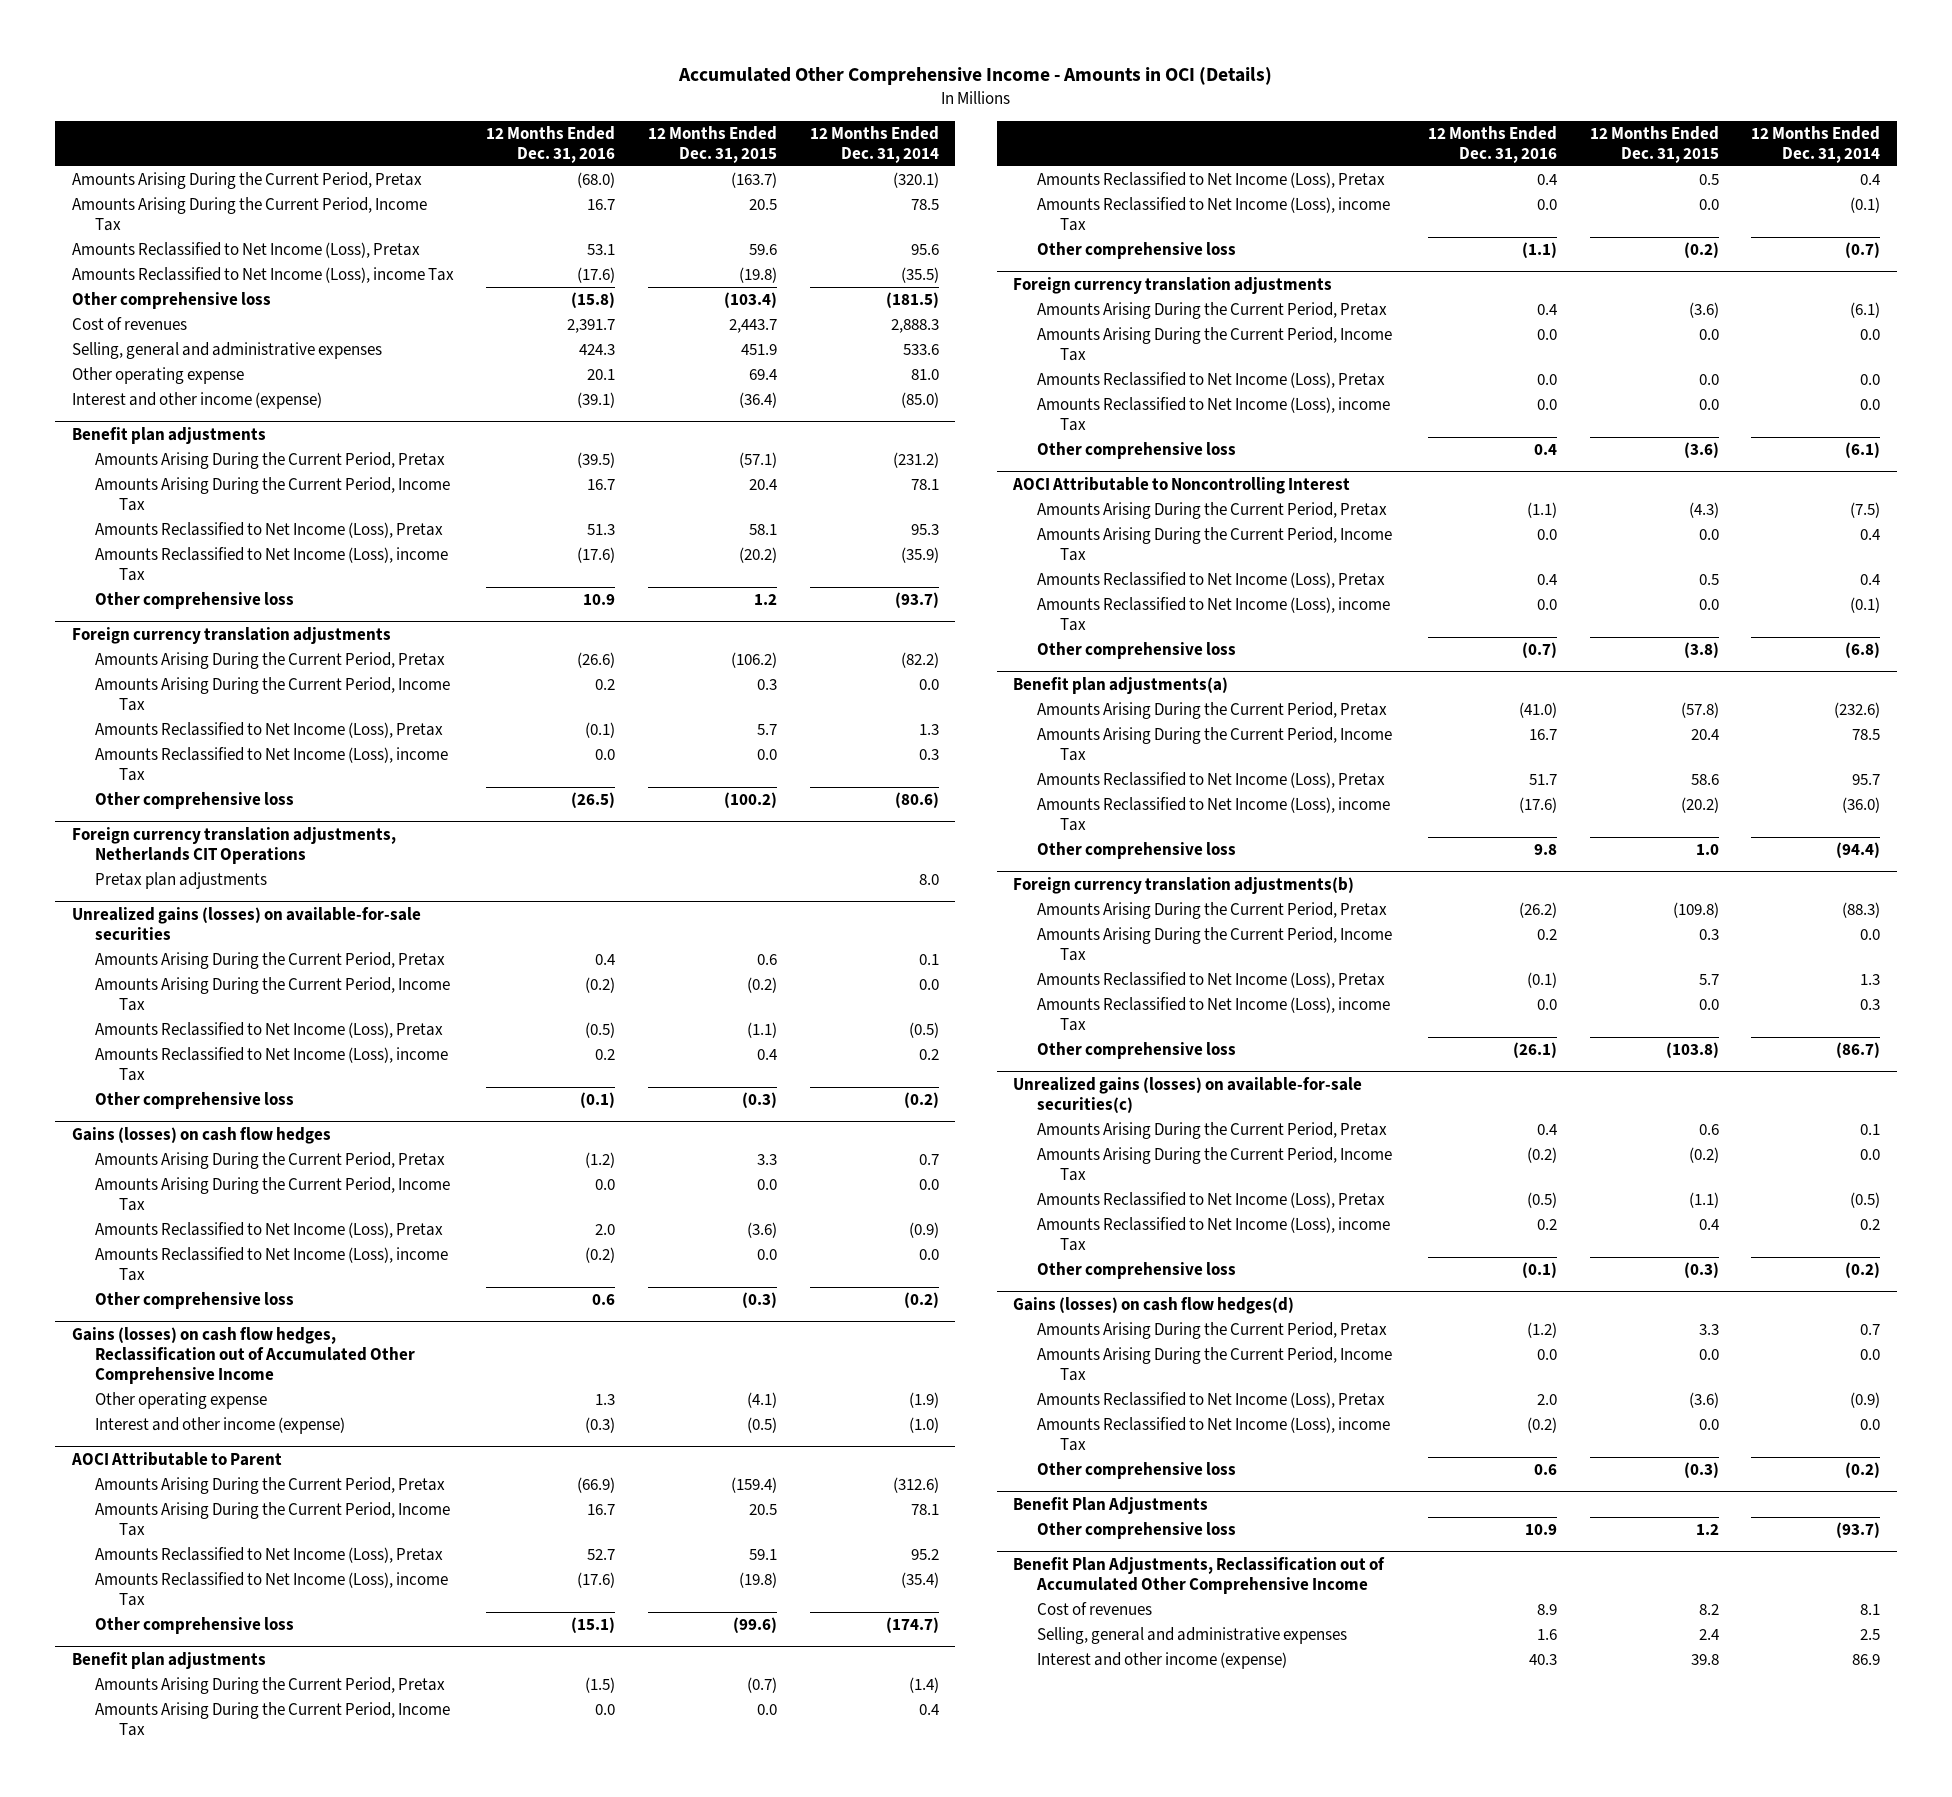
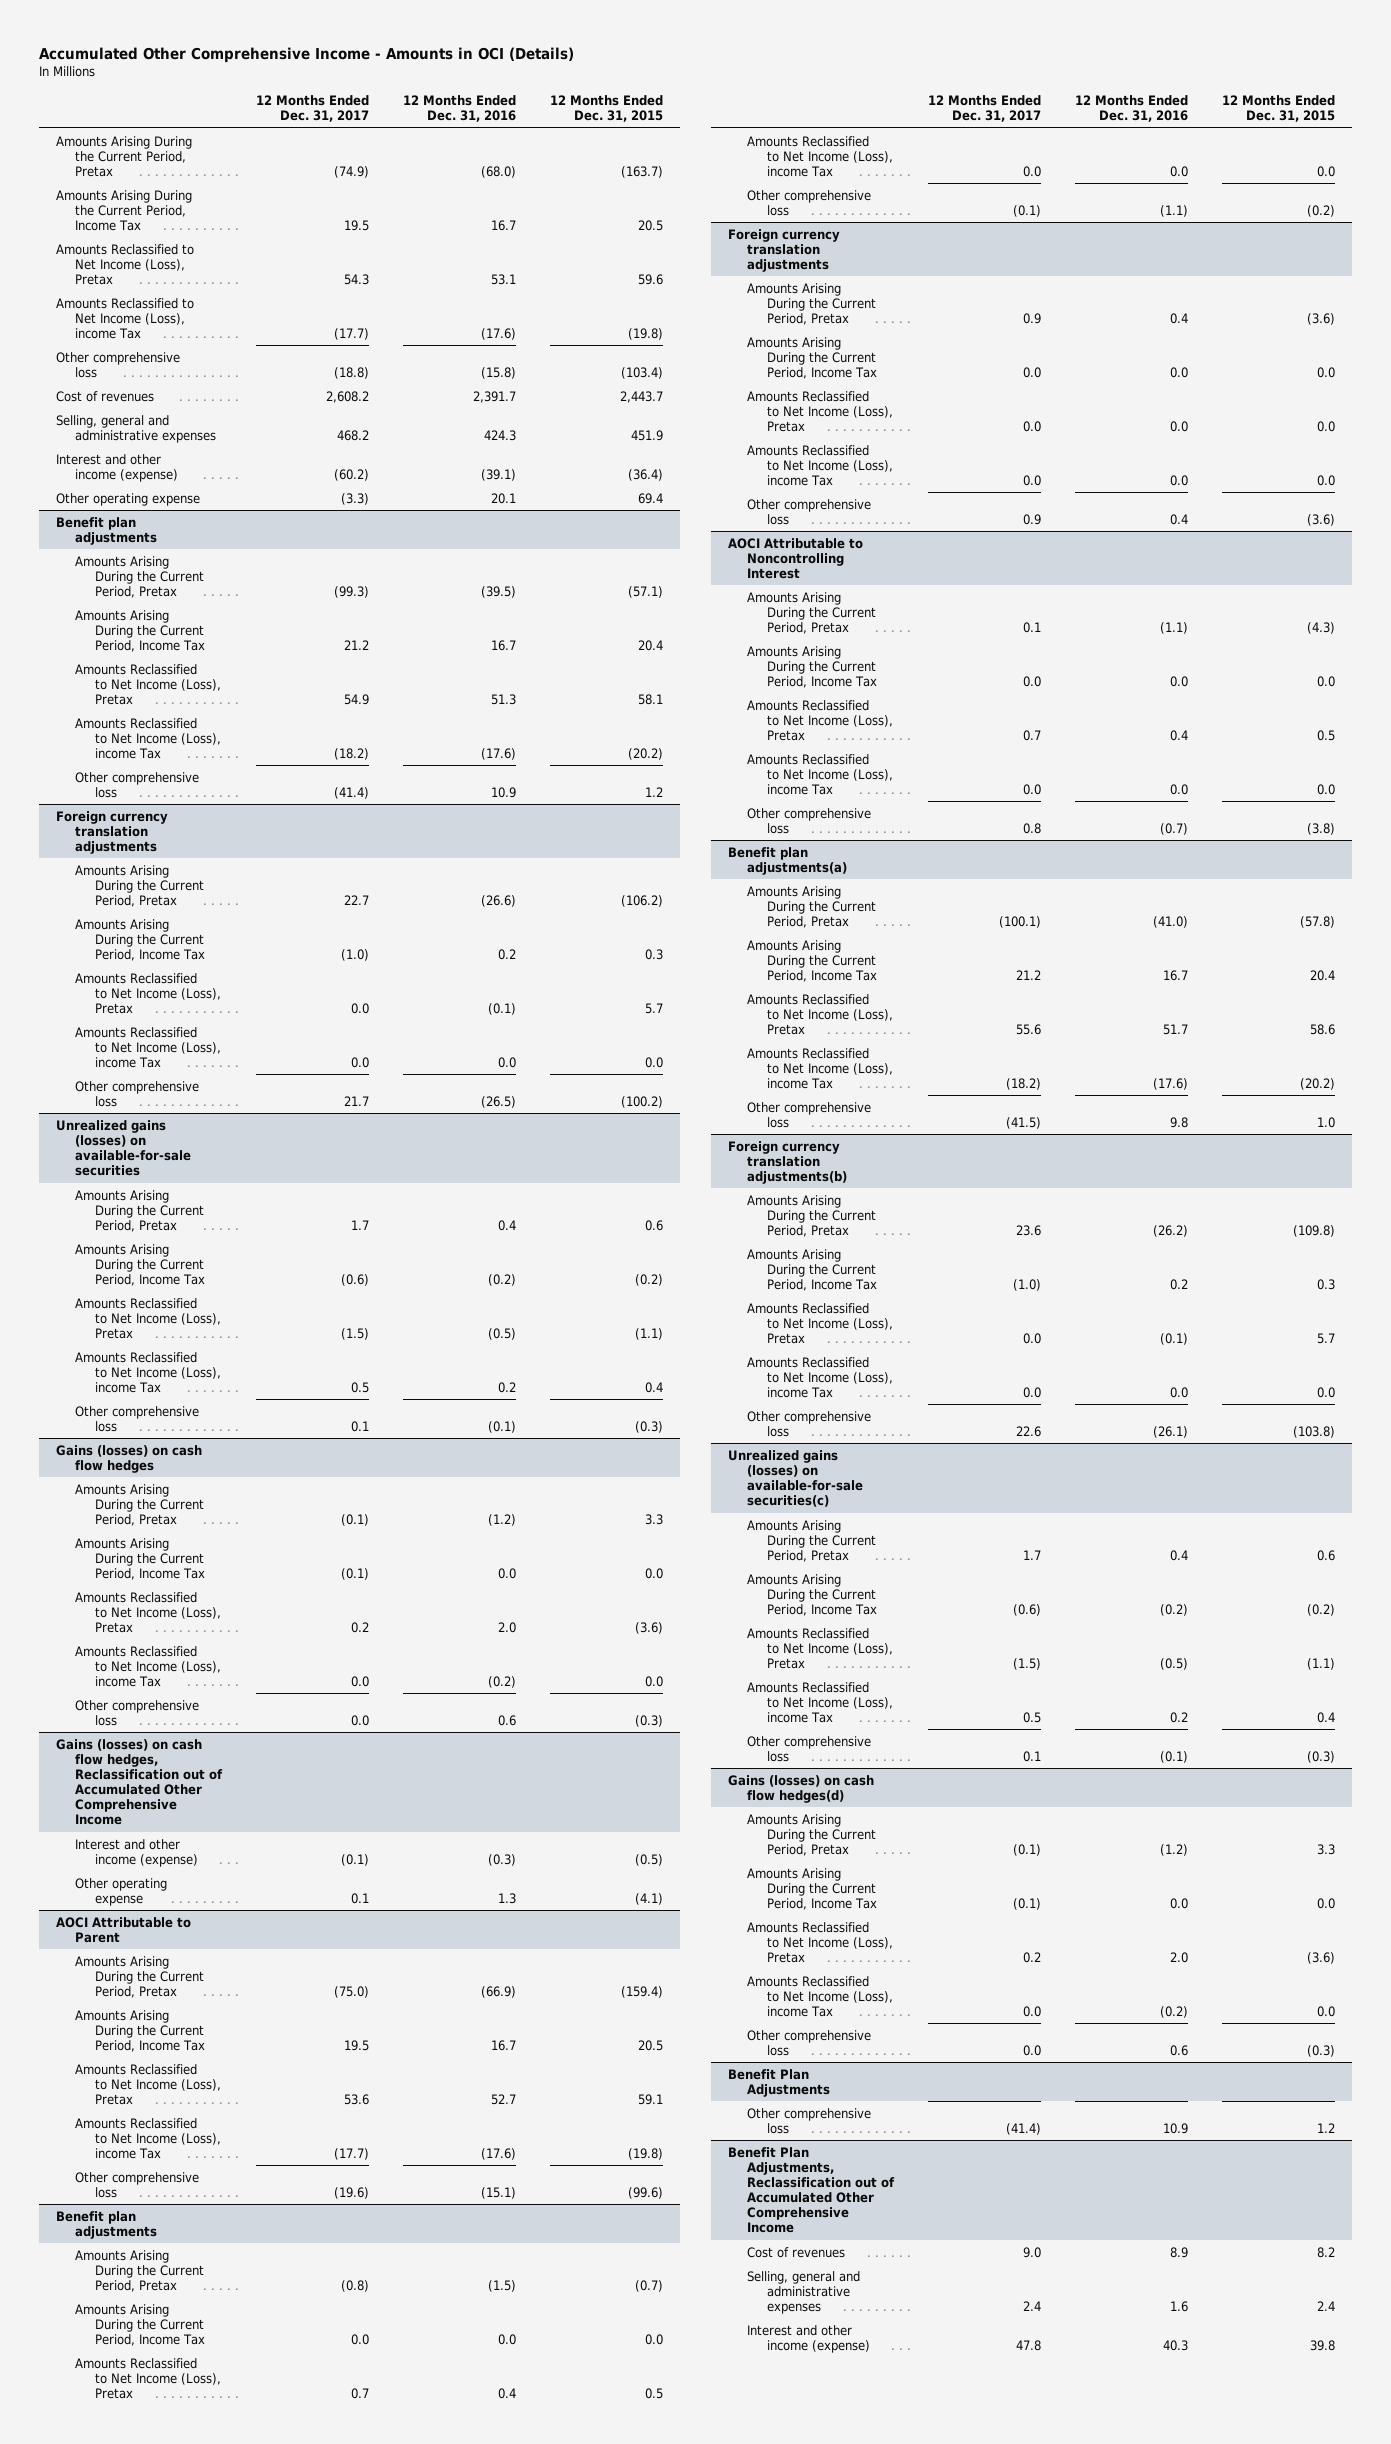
[809,125,939,163] 12 Months Ended Dec. 31, 2014 -> none
none -> [256,95,370,123] 12 Months Ended Dec. 31, 2017
[71,366,244,384] Other operating expense -> [56,492,201,506] Other operating expense
[71,826,396,864] Foreign currency translation adjustments, Netherlands CIT Operations -> none
[95,871,268,889] Pretax plan adjustments -> none
[95,1391,268,1409] Other operating expense -> [75,1877,168,1906] Other operating expense

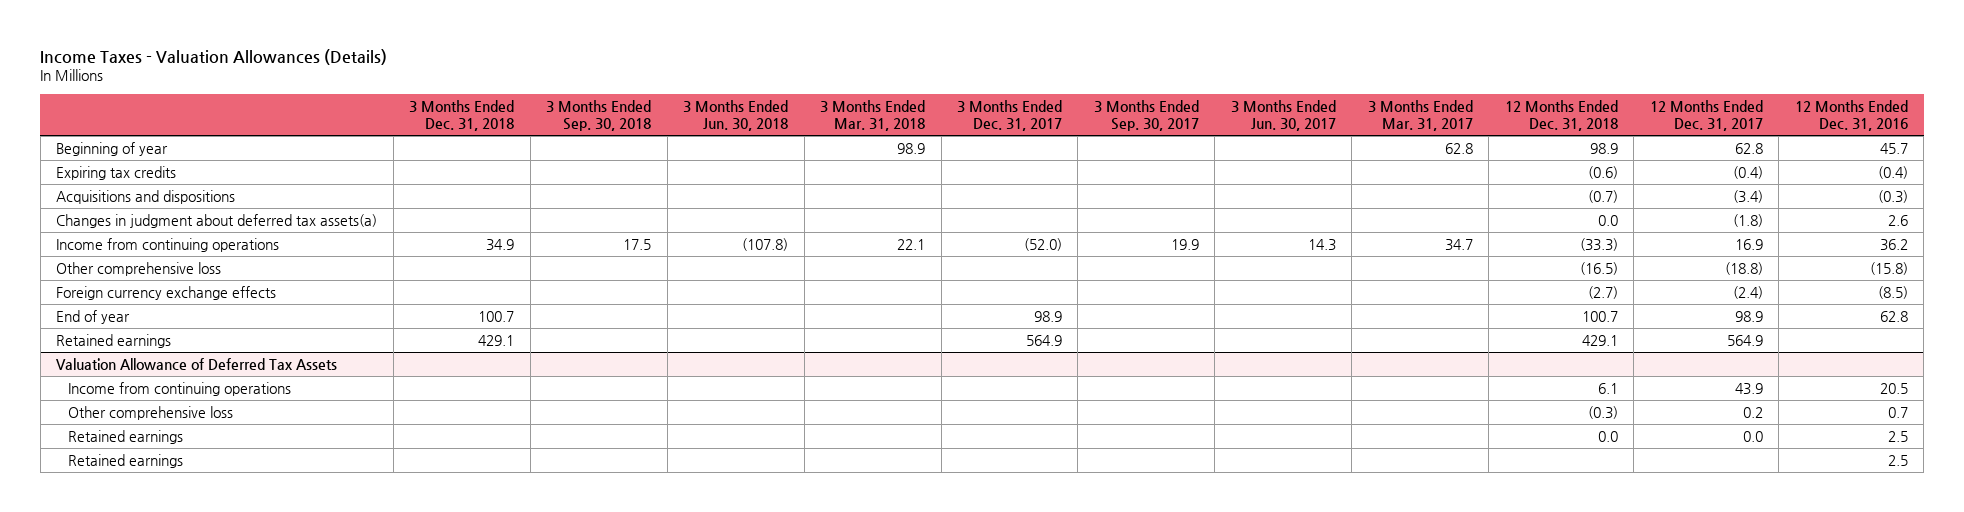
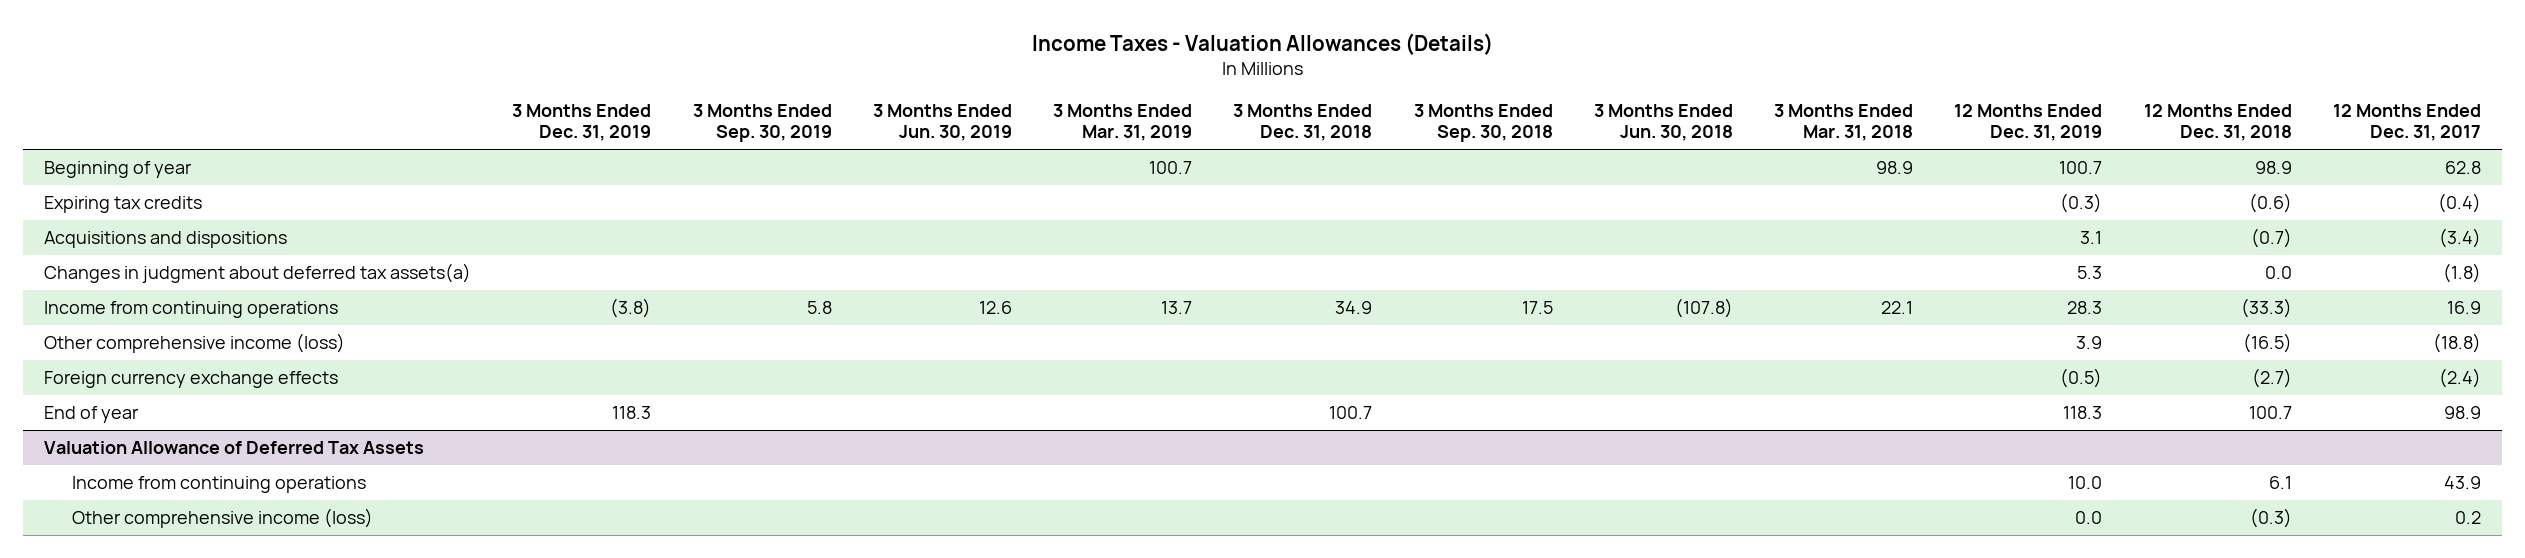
[957,99,1063,131] 3 Months Ended Dec. 31, 2017 -> none
[1093,99,1199,131] 3 Months Ended Sep. 30, 2017 -> none
[1230,99,1336,131] 3 Months Ended Jun. 30, 2017 -> none
[1367,99,1473,131] 3 Months Ended Mar. 31, 2017 -> none
[1794,99,1908,131] 12 Months Ended Dec. 31, 2016 -> none
none -> [512,104,652,142] 3 Months Ended Dec. 31, 2019
none -> [692,104,832,143] 3 Months Ended Sep. 30, 2019
none -> [872,104,1012,142] 3 Months Ended Jun. 30, 2019
none -> [1053,104,1193,142] 3 Months Ended Mar. 31, 2019
none -> [1954,104,2103,142] 12 Months Ended Dec. 31, 2019
[56,261,222,276] Other comprehensive loss -> [44,333,346,354] Other comprehensive income (loss)
[56,333,172,348] Retained earnings -> none
[67,429,183,444] Retained earnings -> none
[67,453,183,468] Retained earnings -> none
[67,405,233,420] Other comprehensive loss -> [72,508,374,529] Other comprehensive income (loss)

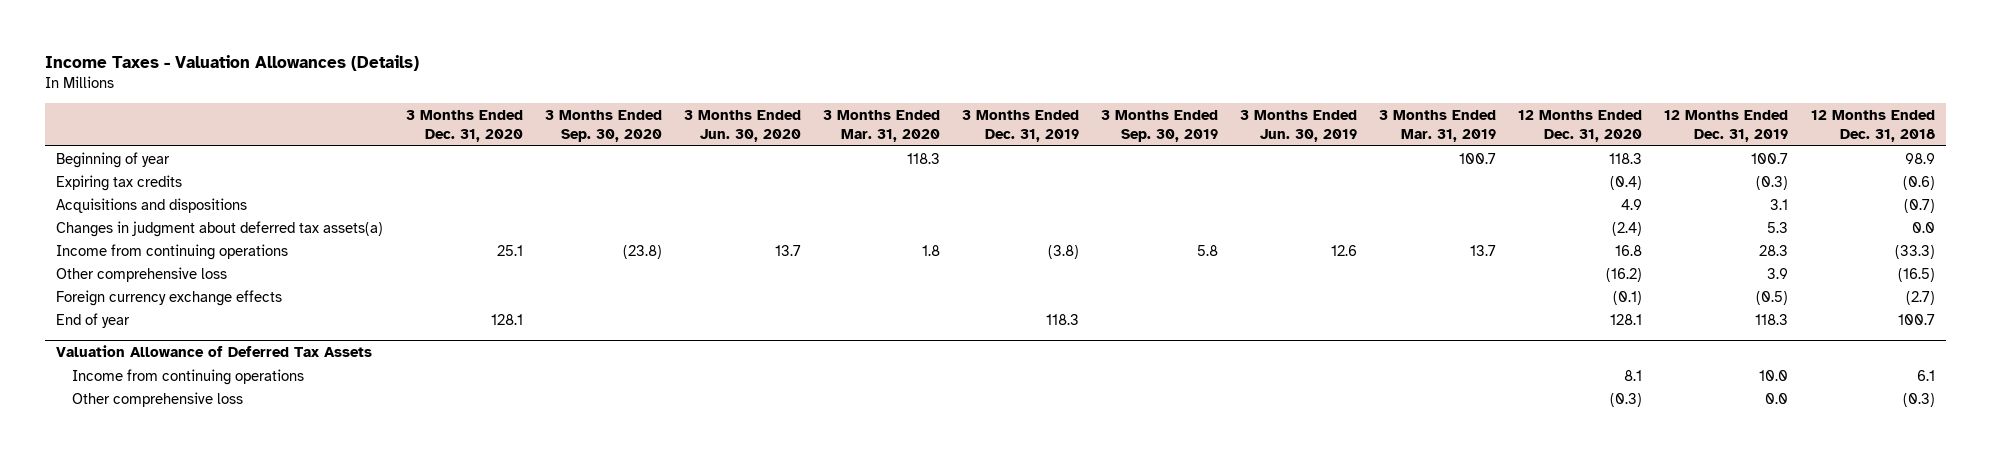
[1233,104,1373,142] 3 Months Ended Dec. 31, 2018 -> none
[1413,104,1553,143] 3 Months Ended Sep. 30, 2018 -> none
[1593,104,1733,142] 3 Months Ended Jun. 30, 2018 -> none
[1774,104,1914,142] 3 Months Ended Mar. 31, 2018 -> none
[2332,104,2481,142] 12 Months Ended Dec. 31, 2017 -> none
none -> [405,109,523,142] 3 Months Ended Dec. 31, 2020
none -> [544,109,662,142] 3 Months Ended Sep. 30, 2020
none -> [683,109,801,142] 3 Months Ended Jun. 30, 2020
none -> [822,109,940,142] 3 Months Ended Mar. 31, 2020
none -> [1518,109,1643,142] 12 Months Ended Dec. 31, 2020
[44,333,346,354] Other comprehensive income (loss) -> [56,266,228,282] Other comprehensive loss
[72,508,374,529] Other comprehensive income (loss) -> [71,391,243,407] Other comprehensive loss

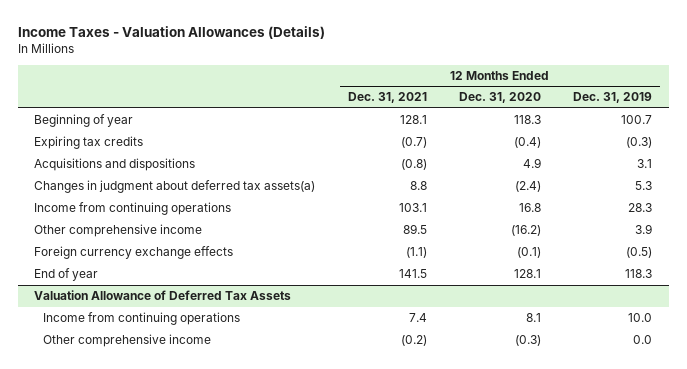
[405,109,523,142] 3 Months Ended Dec. 31, 2020 -> none
[544,109,662,142] 3 Months Ended Sep. 30, 2020 -> none
[683,109,801,142] 3 Months Ended Jun. 30, 2020 -> none
[822,109,940,142] 3 Months Ended Mar. 31, 2020 -> none
[961,109,1079,142] 3 Months Ended Dec. 31, 2019 -> none
[1101,109,1219,142] 3 Months Ended Sep. 30, 2019 -> none
[1240,109,1358,142] 3 Months Ended Jun. 30, 2019 -> none
[1379,109,1497,142] 3 Months Ended Mar. 31, 2019 -> none
[1810,109,1935,142] 12 Months Ended Dec. 31, 2018 -> none
none -> [347,92,427,104] Dec. 31, 2021
[56,266,228,282] Other comprehensive loss -> [34,224,203,238] Other comprehensive income
[71,391,243,407] Other comprehensive loss -> [43,334,212,348] Other comprehensive income

